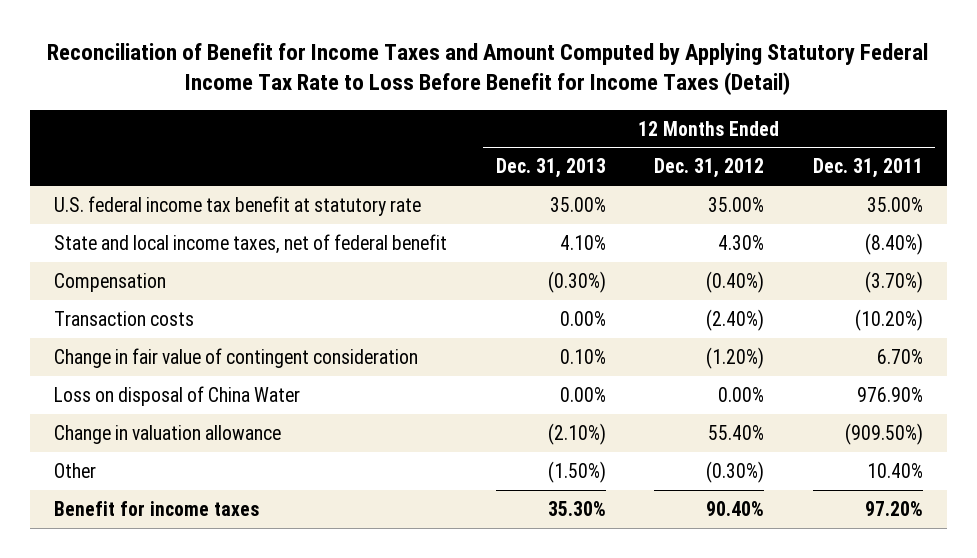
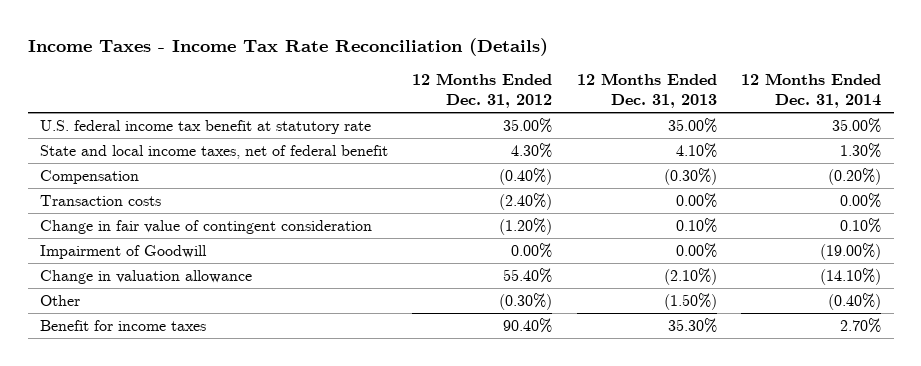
[47,42,929,96] Reconciliation of Benefit for Income Taxes and Amount Computed by Applying Statutory Federal Income Tax Rate to Loss Before Benefit for Income Taxes (Detail) -> [27,37,548,56] Income Taxes - Income Tax Rate Reconciliation (Details)
[812,158,923,179] Dec. 31, 2011 -> none
none -> [741,73,882,109] 12 Months Ended Dec. 31, 2014
[53,385,300,406] Loss on disposal of China Water -> [39,244,207,259] Impairment of Goodwill

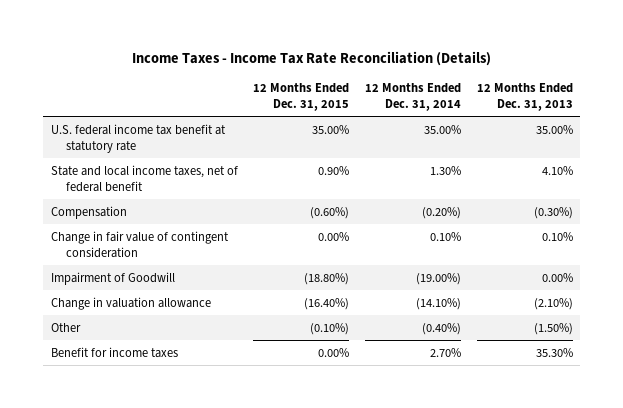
[412,73,553,109] 12 Months Ended Dec. 31, 2012 -> none
none -> [253,83,350,111] 12 Months Ended Dec. 31, 2015
[39,194,161,206] Transaction costs -> none

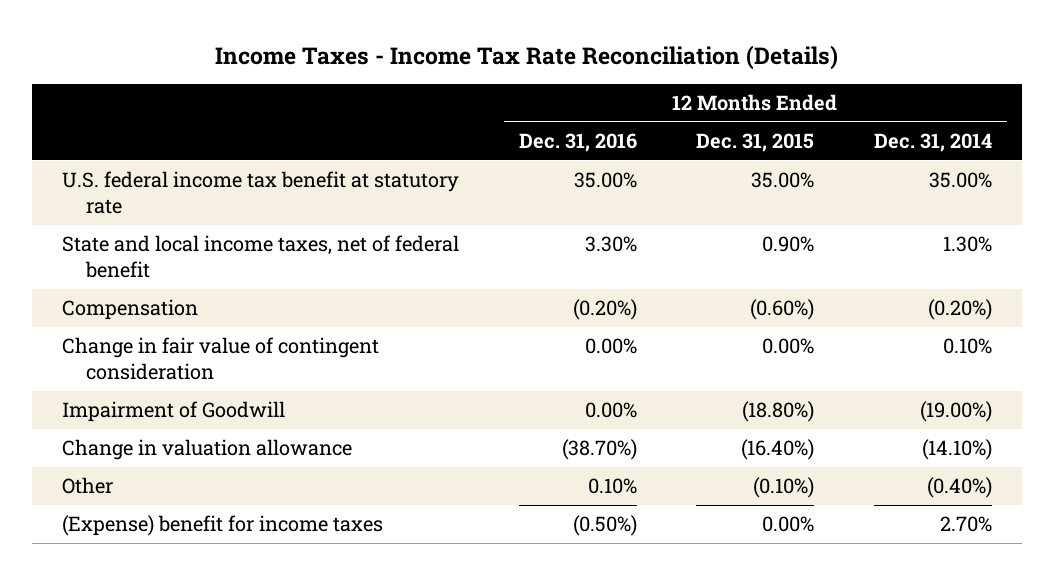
[476,83,573,111] 12 Months Ended Dec. 31, 2013 -> none
none -> [518,133,637,153] Dec. 31, 2016
[50,346,178,358] Benefit for income taxes -> [62,515,384,537] (Expense) benefit for income taxes

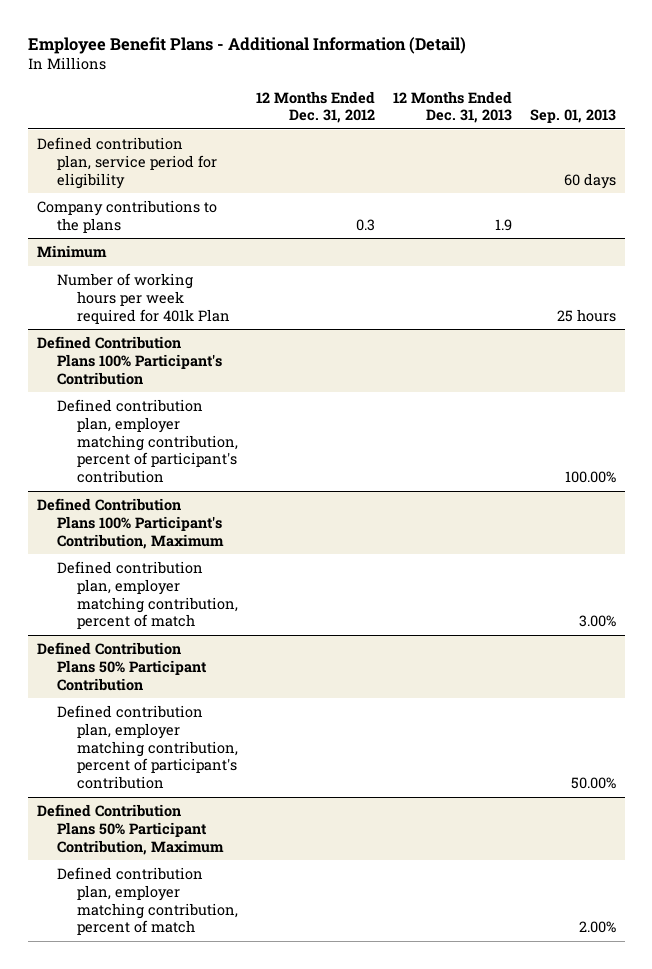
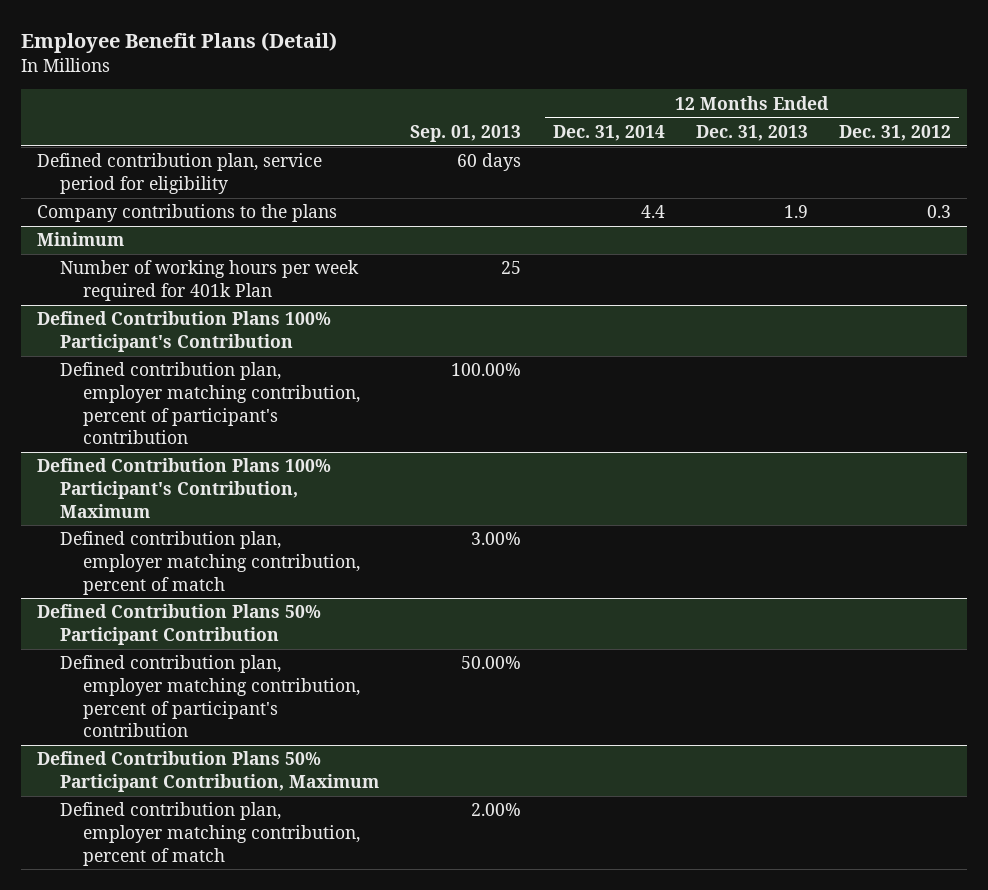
[27,36,466,54] Employee Benefit Plans - Additional Information (Detail) -> [20,32,337,54] Employee Benefit Plans (Detail)
none -> [552,124,665,141] Dec. 31, 2014
[556,308,616,322] 25 hours -> [501,261,522,275] 25

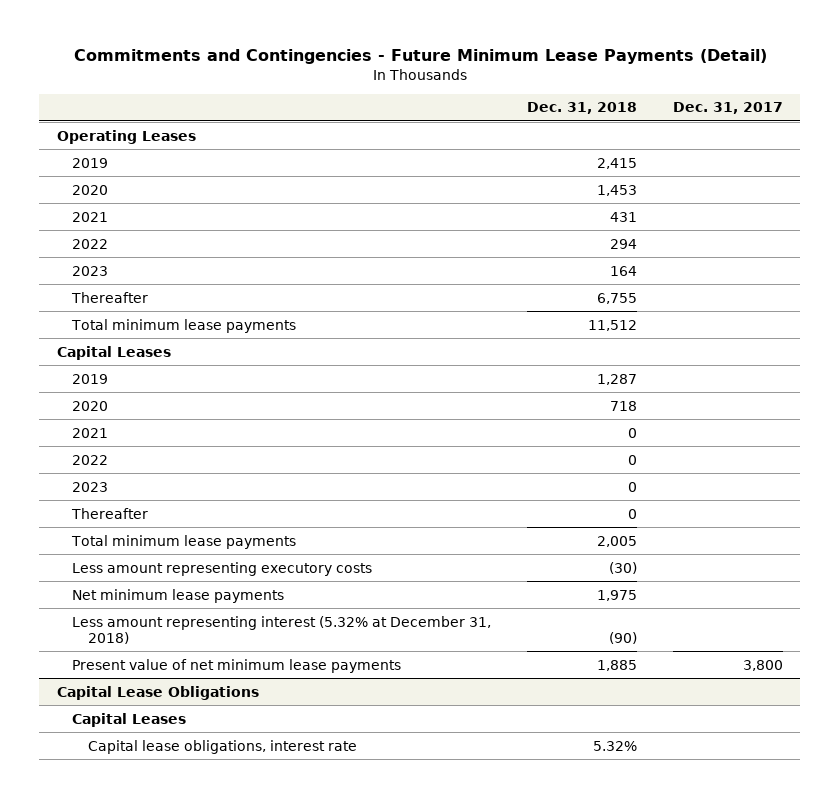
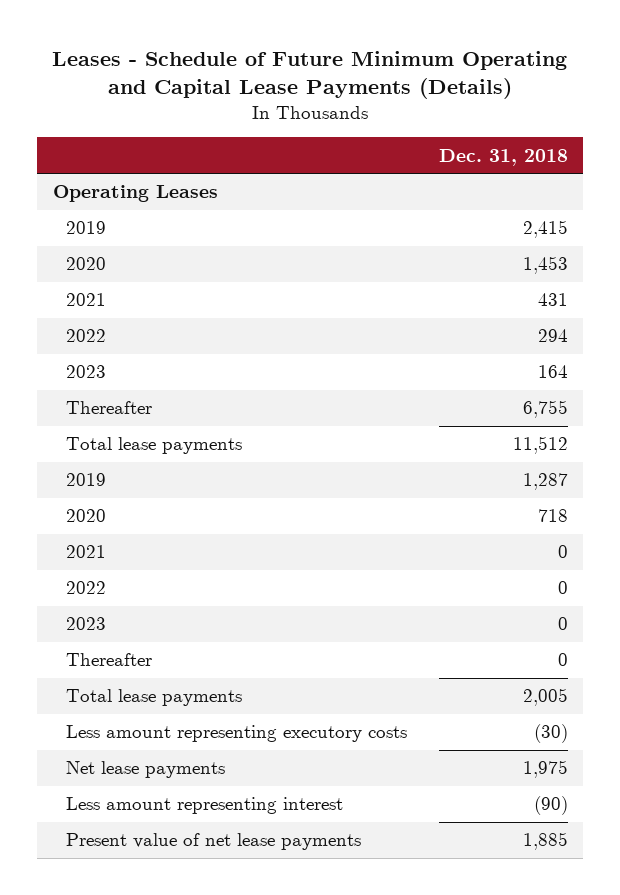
[73,49,767,65] Commitments and Contingencies - Future Minimum Lease Payments (Detail) -> [52,50,568,100] Leases - Schedule of Future Minimum Operating and Capital Lease Payments (Details)
[672,102,783,115] Dec. 31, 2017 -> none
[57,345,172,360] Capital Leases -> none
[71,318,297,333] Total minimum lease payments -> [65,437,242,455] Total lease payments
[71,534,297,549] Total minimum lease payments -> [65,689,242,707] Total lease payments
[57,685,260,700] Capital Lease Obligations -> none
[72,712,187,727] Capital Leases -> none
[87,739,357,754] Capital lease obligations, interest rate -> none
[72,588,285,603] Net minimum lease payments -> [65,761,225,779] Net lease payments
[72,615,492,644] Less amount representing interest (5.32% at December 31, 2018) -> [65,797,343,815] Less amount representing interest
[72,658,402,673] Present value of net minimum lease payments -> [65,833,361,851] Present value of net lease payments

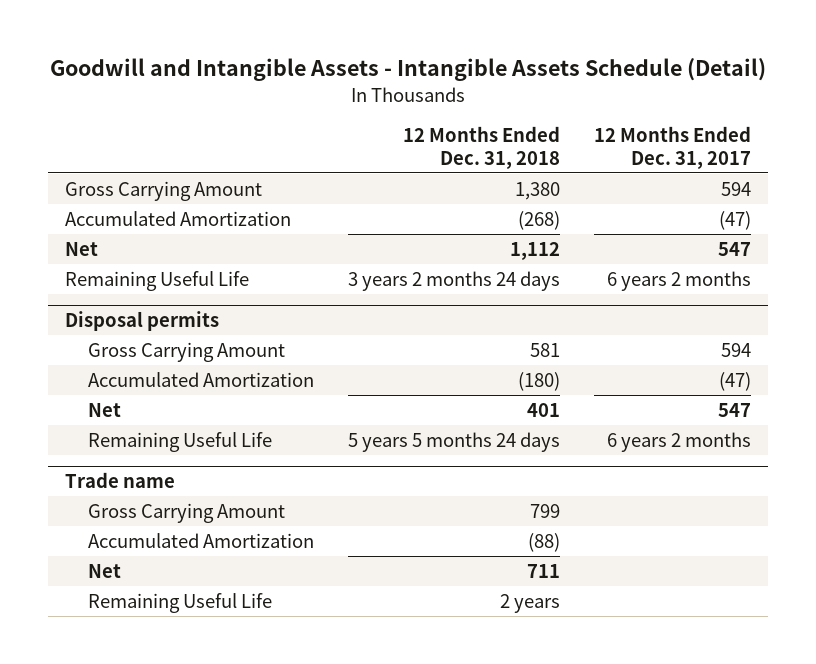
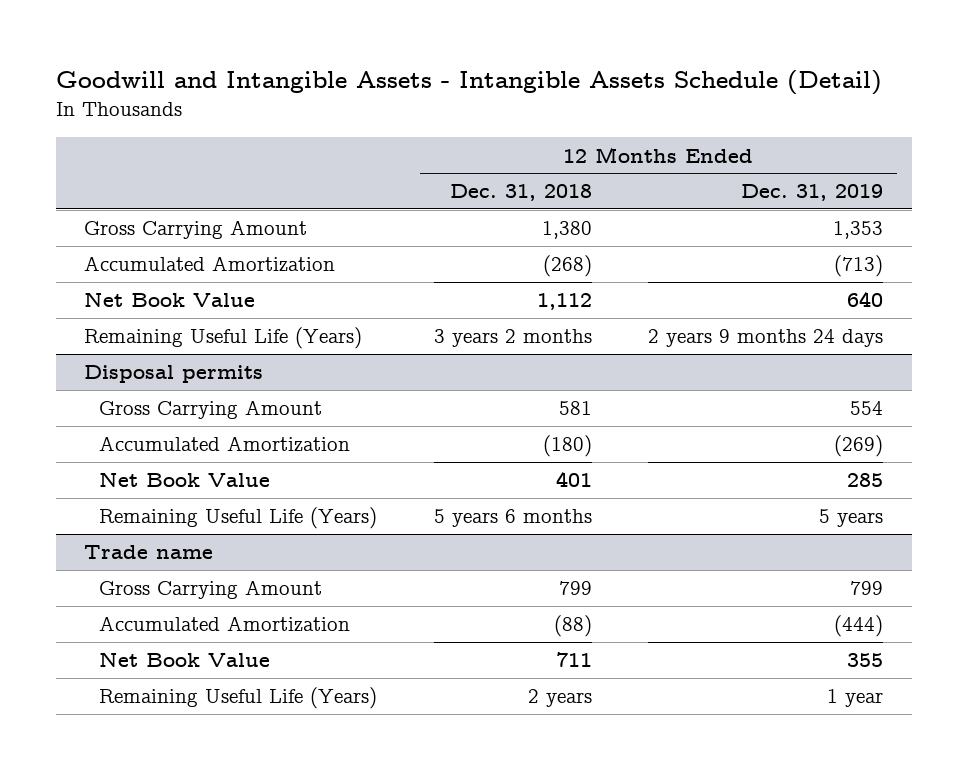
[594,126,752,169] 12 Months Ended Dec. 31, 2017 -> none
none -> [741,184,884,202] Dec. 31, 2019
[64,241,98,256] Net -> [83,292,255,308] Net Book Value
[64,270,249,291] Remaining Useful Life -> [83,327,362,350] Remaining Useful Life (Years)
[348,270,561,291] 3 years 2 months 24 days -> [433,329,592,348] 3 years 2 months
[87,402,121,417] Net -> [99,472,271,488] Net Book Value
[87,431,272,452] Remaining Useful Life -> [99,507,378,530] Remaining Useful Life (Years)
[348,431,561,452] 5 years 5 months 24 days -> [433,509,592,528] 5 years 6 months
[87,563,121,578] Net -> [99,652,271,668] Net Book Value
[87,592,272,613] Remaining Useful Life -> [99,687,378,710] Remaining Useful Life (Years)

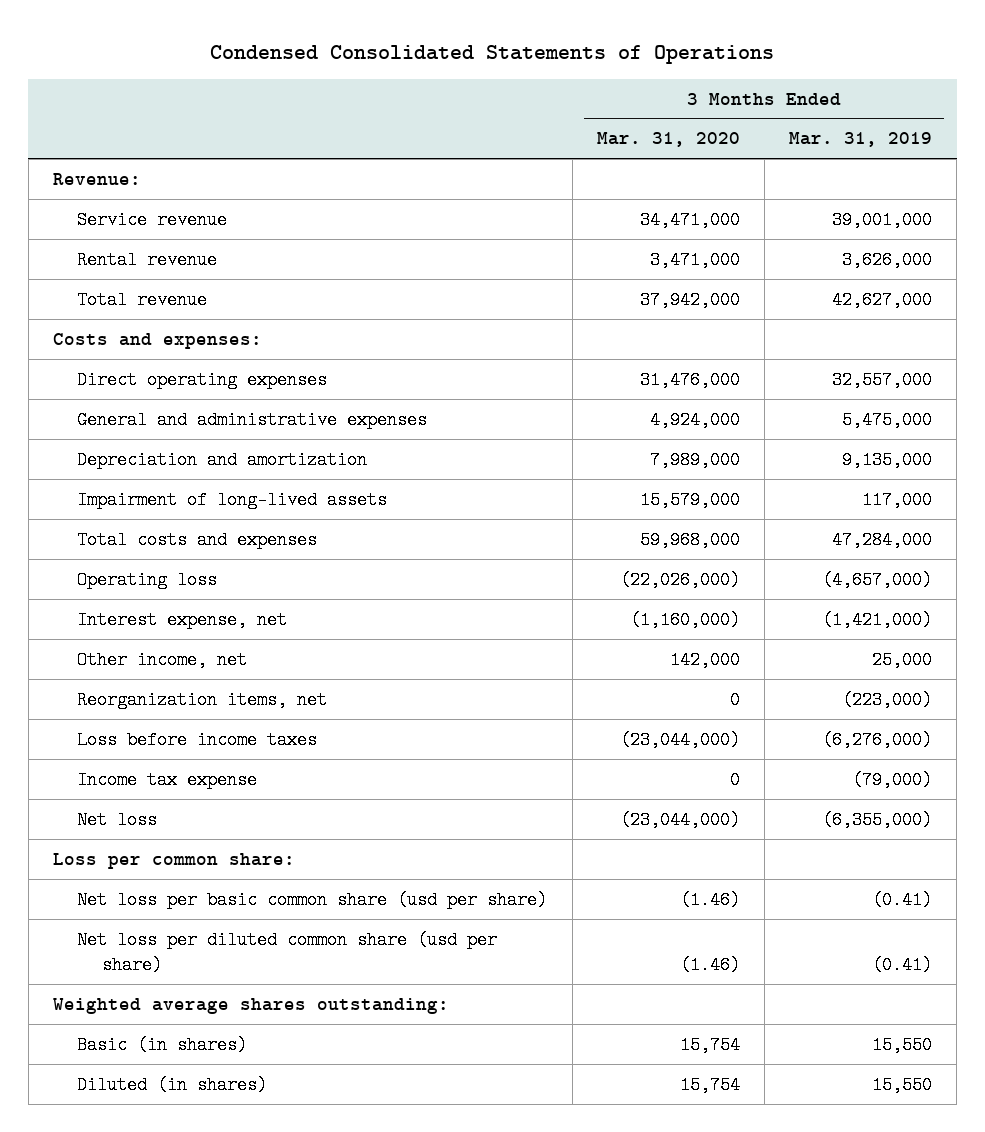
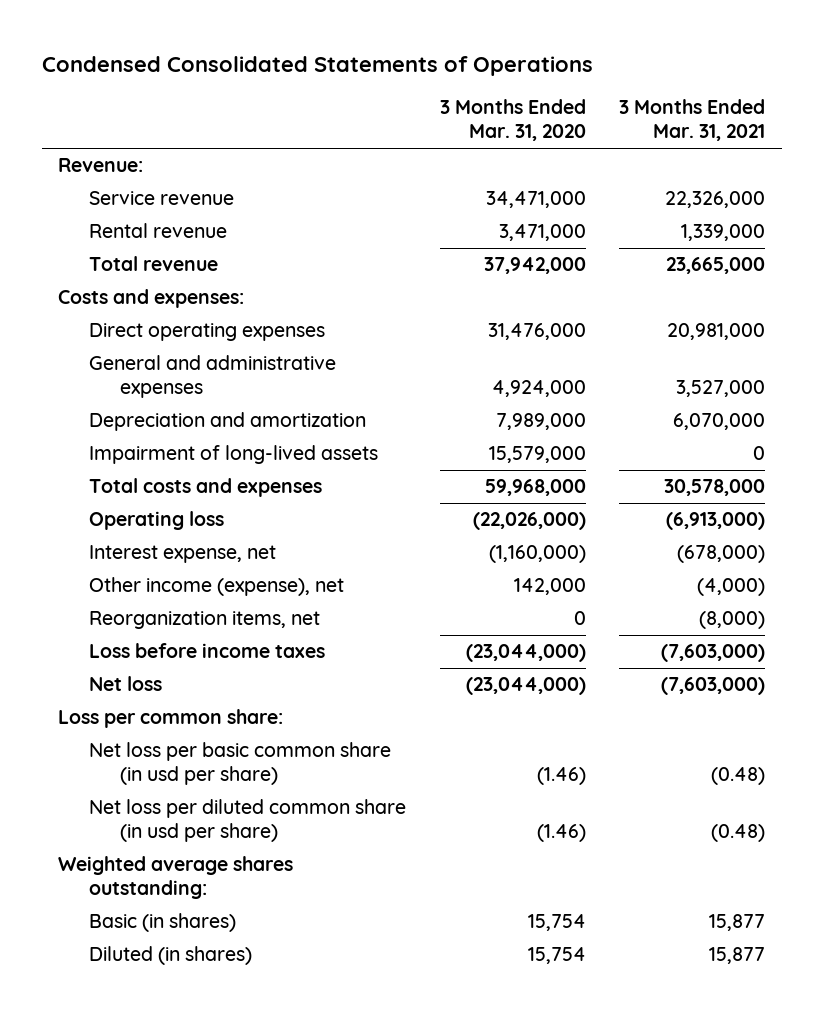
[788,132,932,148] Mar. 31, 2019 -> none
none -> [619,99,766,142] 3 Months Ended Mar. 31, 2021
[77,650,248,669] Other income, net -> [89,577,345,597] Other income (expense), net
[77,770,258,789] Income tax expense -> none
[77,890,548,909] Net loss per basic common share (usd per share) -> [89,742,392,786] Net loss per basic common share (in usd per share)
[77,930,498,974] Net loss per diluted common share (usd per share) -> [89,799,407,843] Net loss per diluted common share (in usd per share)

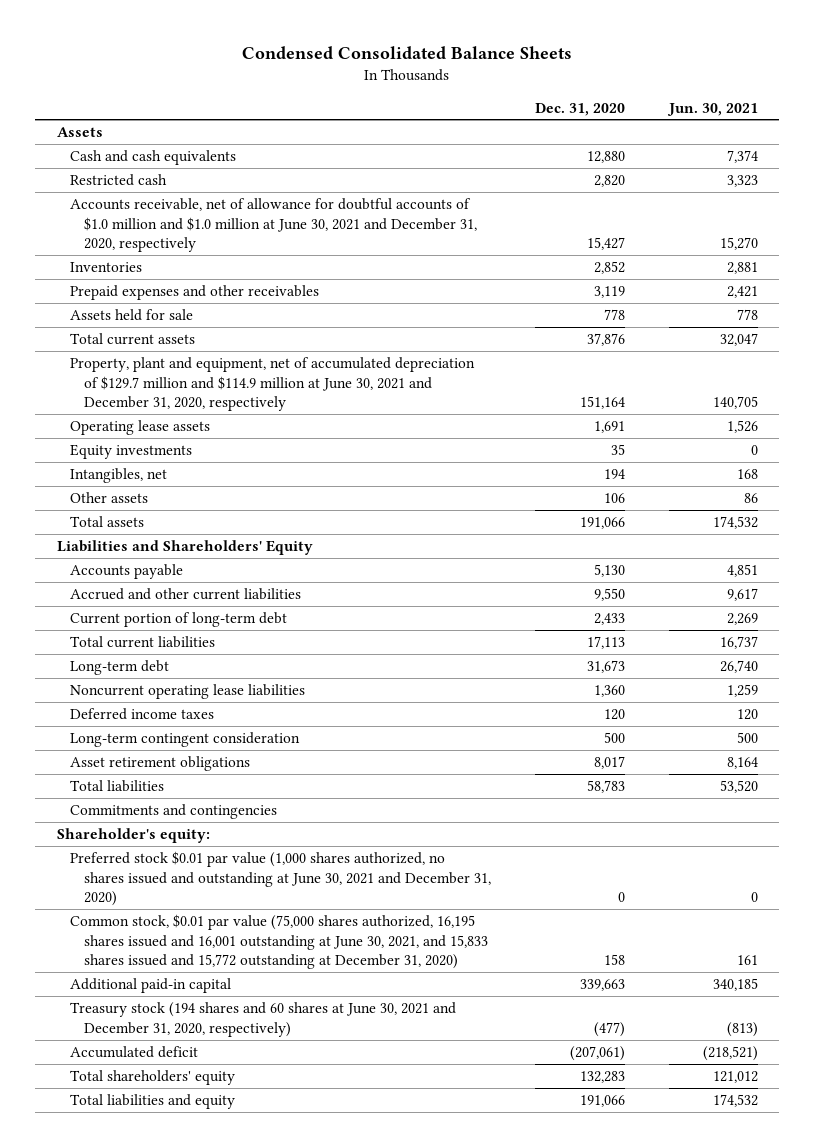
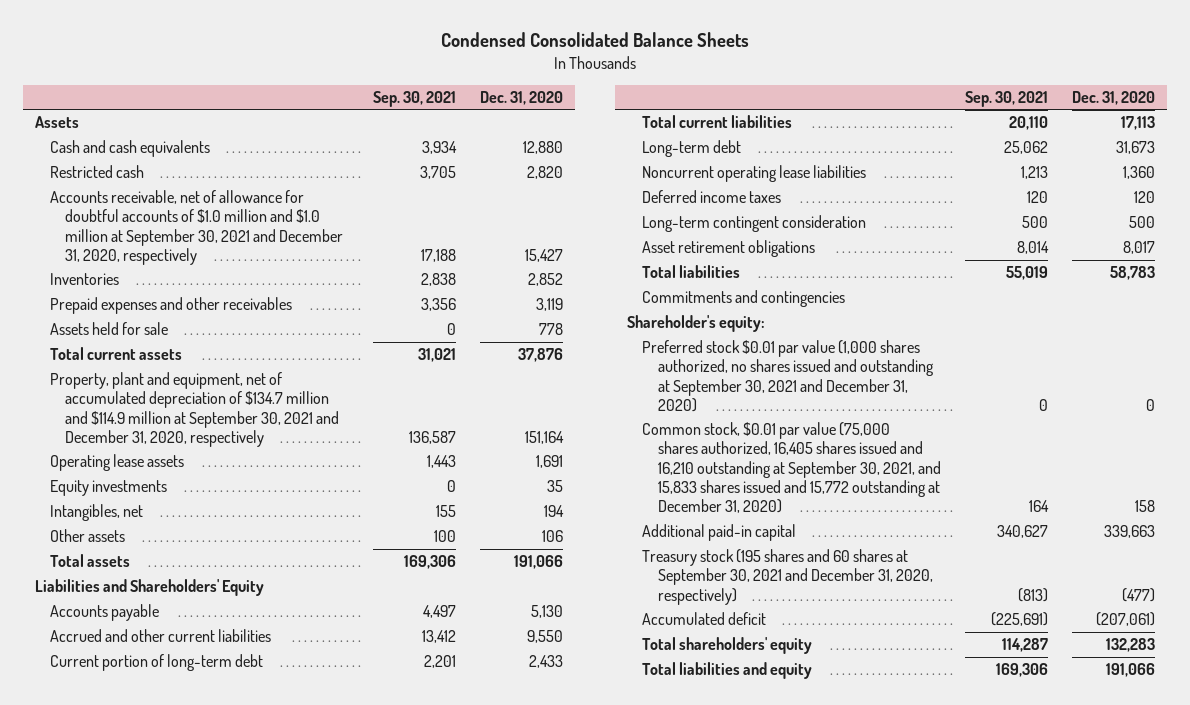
[666,102,758,116] Jun. 30, 2021 -> none
none -> [372,90,456,107] Sep. 30, 2021
[70,197,477,253] Accounts receivable, net of allowance for doubtful accounts of $1.0 million and $1.0 million at June 30, 2021 and December 31, 2020, respectively -> [50,190,344,265] Accounts receivable, net of allowance for doubtful accounts of $1.0 million and $1.0 million at September 30, 2021 and December 31, 2020, respectively
[70,356,476,412] Property, plant and equipment, net of accumulated depreciation of $129.7 million and $114.9 million at June 30, 2021 and December 31, 2020, respectively -> [50,372,340,447] Property, plant and equipment, net of accumulated depreciation of $134.7 million and $114.9 million at September 30, 2021 and December 31, 2020, respectively
[70,850,491,907] Preferred stock $0.01 par value (1,000 shares authorized, no shares issued and outstanding at June 30, 2021 and December 31, 2020) -> [642,340,934,412] Preferred stock $0.01 par value (1,000 shares authorized, no shares issued and outstanding at September 30, 2021 and December 31, 2020)
[70,913,488,970] Common stock, $0.01 par value (75,000 shares authorized, 16,195 shares issued and 16,001 outstanding at June 30, 2021, and 15,833 shares issued and 15,772 outstanding at December 31, 2020) -> [642,422,941,513] Common stock, $0.01 par value (75,000 shares authorized, 16,405 shares issued and 16,210 outstanding at September 30, 2021, and 15,833 shares issued and 15,772 outstanding at December 31, 2020)
[70,1001,457,1037] Treasury stock (194 shares and 60 shares at June 30, 2021 and December 31, 2020, respectively) -> [642,549,933,605] Treasury stock (195 shares and 60 shares at September 30, 2021 and December 31, 2020, respectively)

